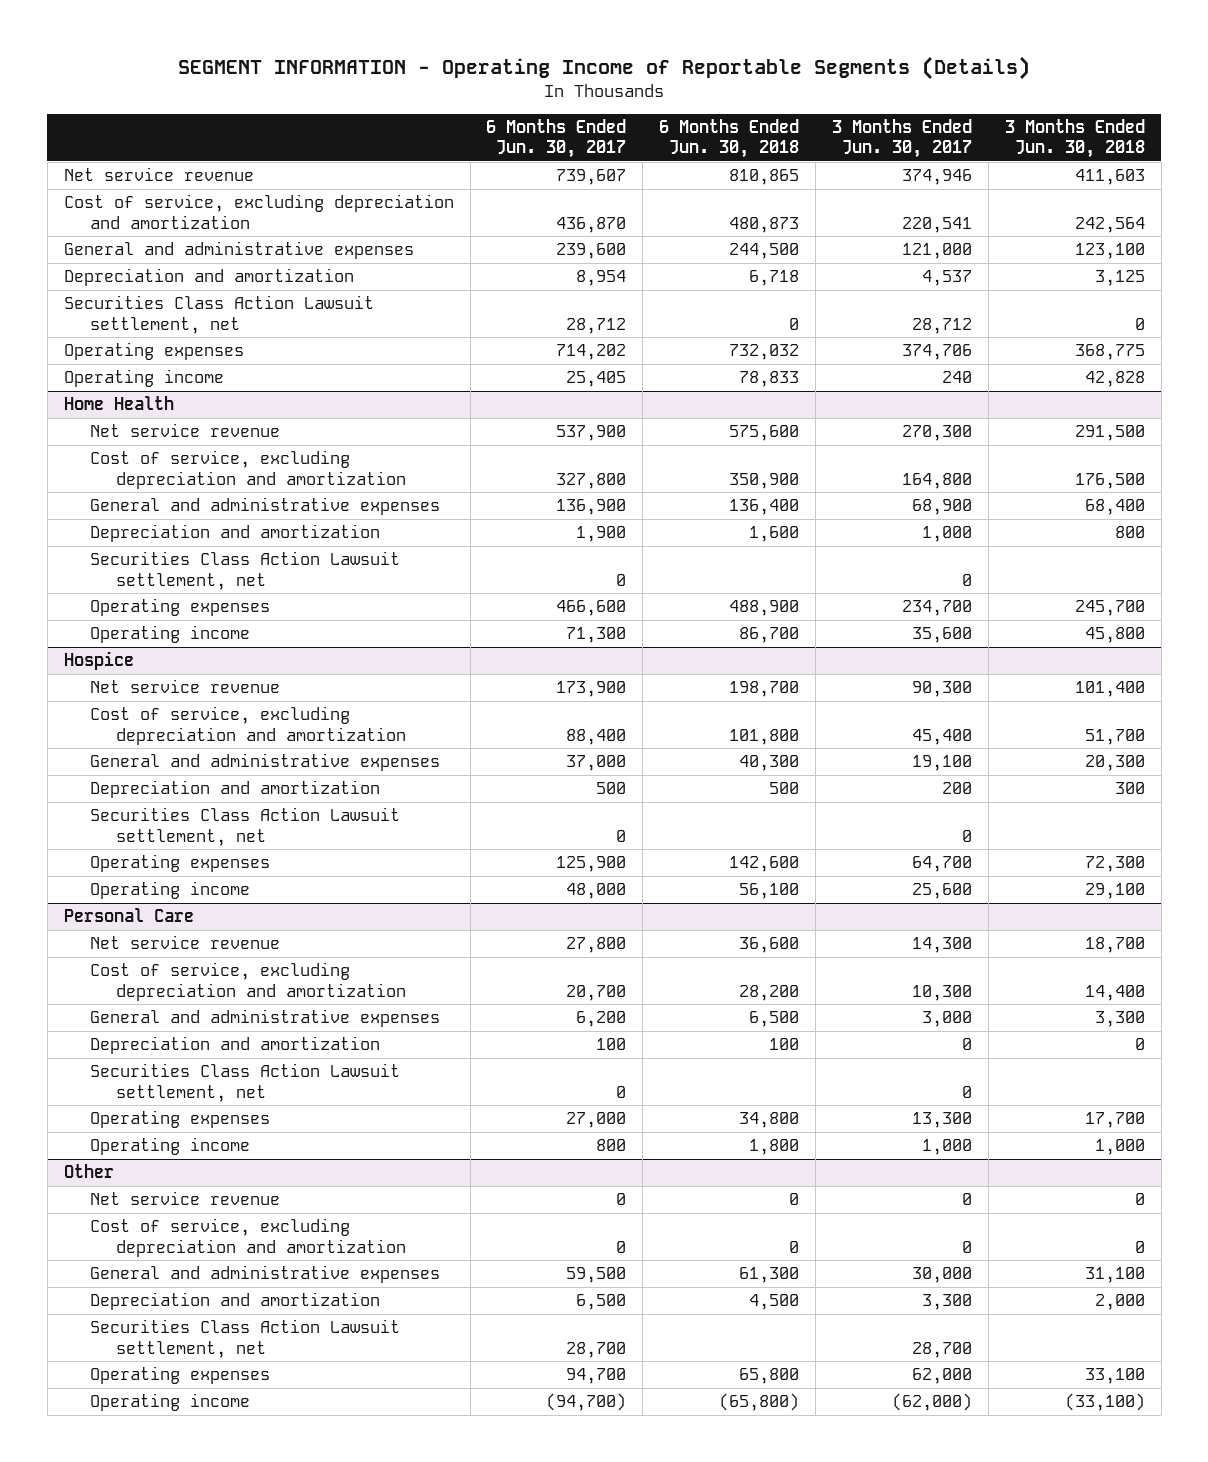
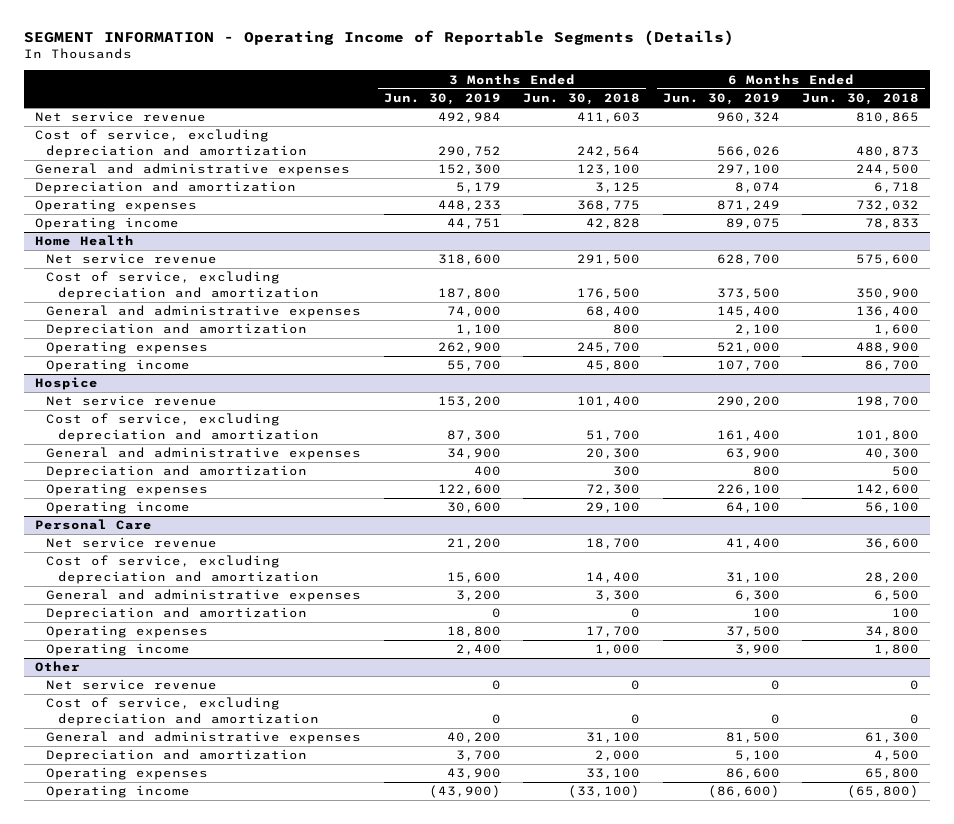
[486,119,627,159] 6 Months Ended Jun. 30, 2017 -> none
[831,119,972,159] 3 Months Ended Jun. 30, 2017 -> none
none -> [383,93,501,106] Jun. 30, 2019
none -> [662,93,780,106] Jun. 30, 2019
[63,295,374,334] Securities Class Action Lawsuit settlement, net -> none
[89,551,400,590] Securities Class Action Lawsuit settlement, net -> none
[89,807,400,846] Securities Class Action Lawsuit settlement, net -> none
[89,1063,400,1102] Securities Class Action Lawsuit settlement, net -> none
[89,1319,400,1358] Securities Class Action Lawsuit settlement, net -> none

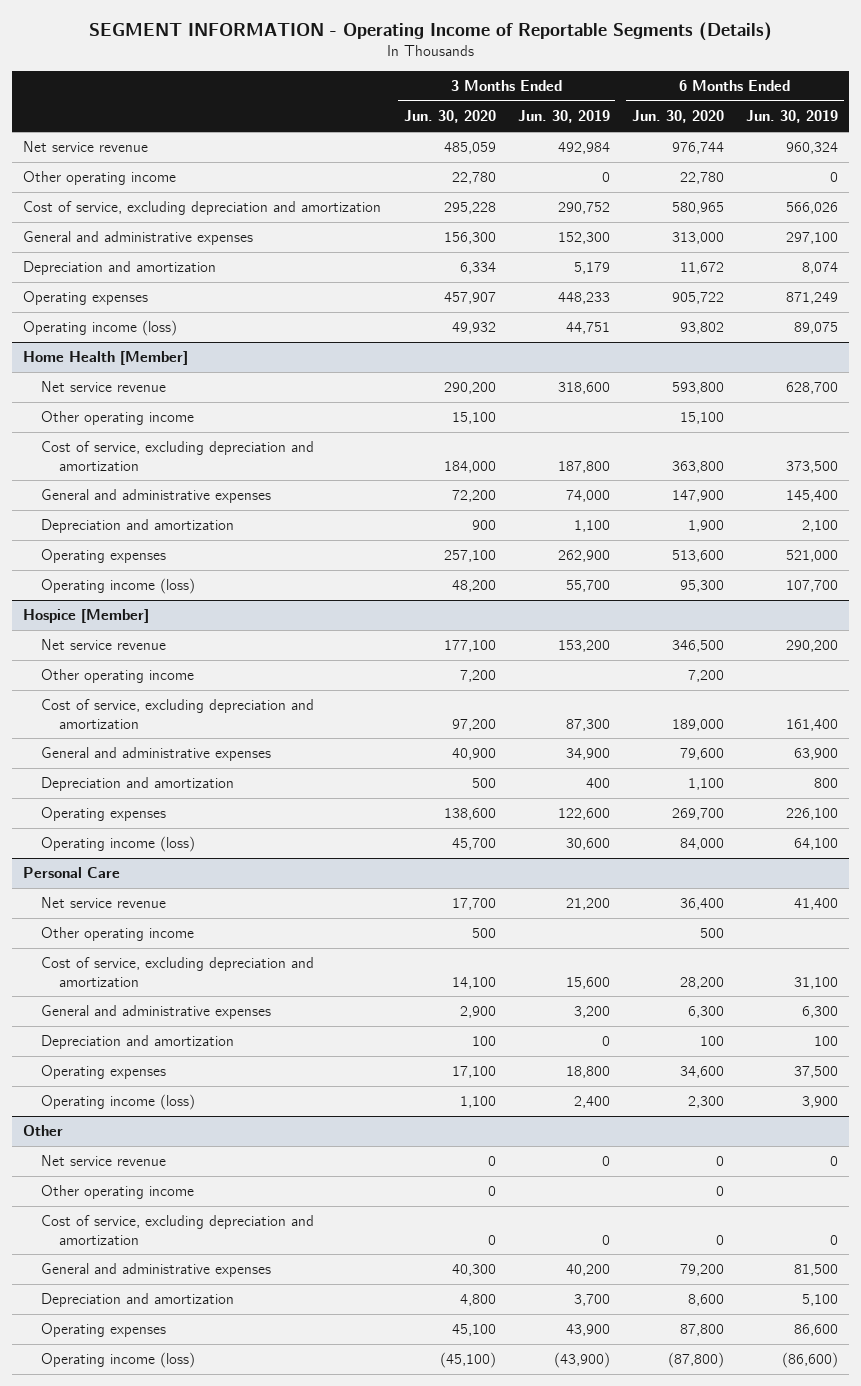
[523,93,641,106] Jun. 30, 2018 -> none
[802,93,920,106] Jun. 30, 2018 -> none
none -> [403,110,496,124] Jun. 30, 2020
none -> [631,110,724,124] Jun. 30, 2020
none -> [23,171,177,186] Other operating income
[34,217,179,231] Operating income -> [23,320,178,337] Operating income (loss)
[34,235,134,247] Home Health -> [23,351,189,366] Home Health [Member]
none -> [41,411,195,426] Other operating income
[46,359,191,373] Operating income -> [41,578,196,595] Operating income (loss)
[34,377,98,391] Hospice -> [23,609,150,624] Hospice [Member]
none -> [41,669,195,684] Other operating income
[46,501,191,515] Operating income -> [41,836,196,853] Operating income (loss)
none -> [41,927,195,942] Other operating income
[46,643,191,657] Operating income -> [41,1094,196,1111] Operating income (loss)
none -> [41,1185,195,1200] Other operating income
[46,785,191,799] Operating income -> [41,1352,196,1369] Operating income (loss)

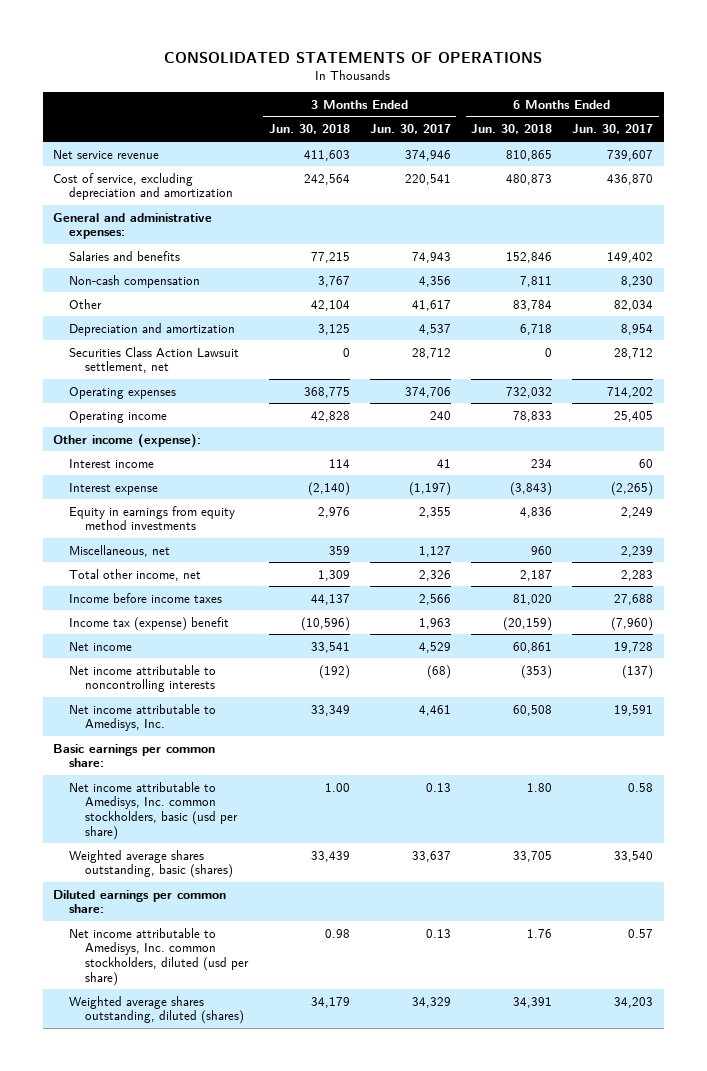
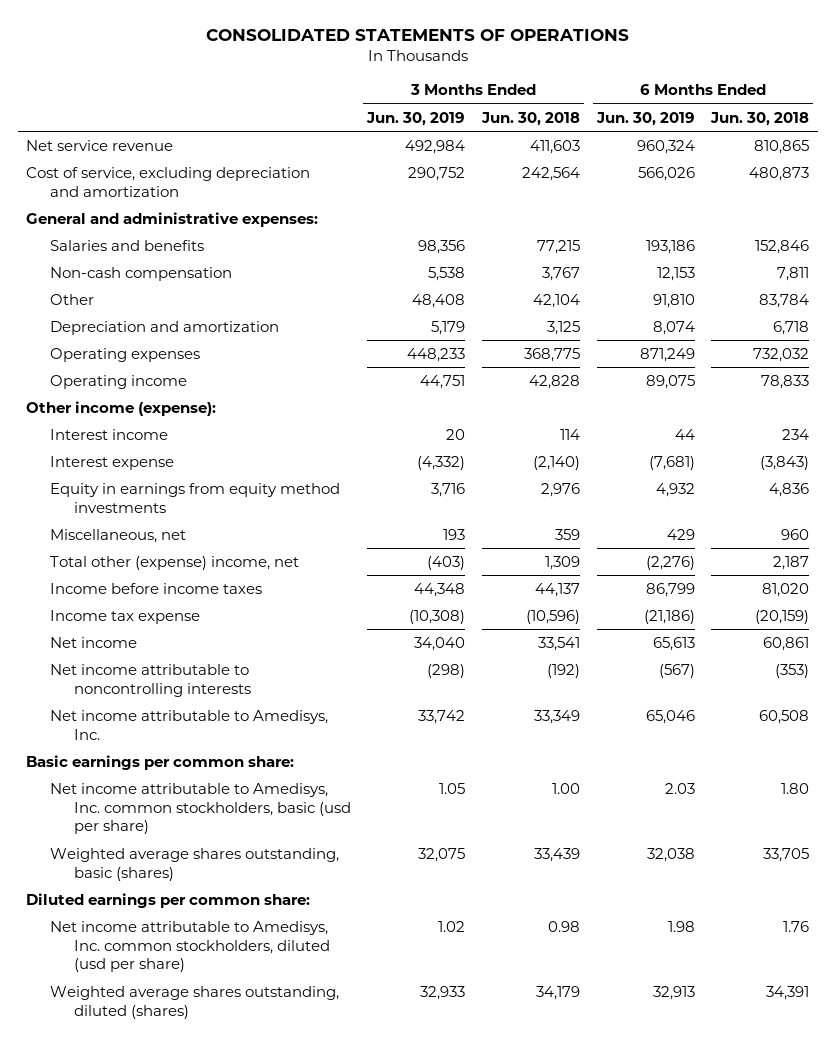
[369,124,451,135] Jun. 30, 2017 -> none
[572,124,654,135] Jun. 30, 2017 -> none
none -> [366,111,466,126] Jun. 30, 2019
none -> [595,111,695,126] Jun. 30, 2019
[69,346,240,374] Securities Class Action Lawsuit settlement, net -> none
[69,568,202,581] Total other income, net -> [50,555,300,570] Total other (expense) income, net
[69,616,230,631] Income tax (expense) benefit -> [50,609,201,624] Income tax expense

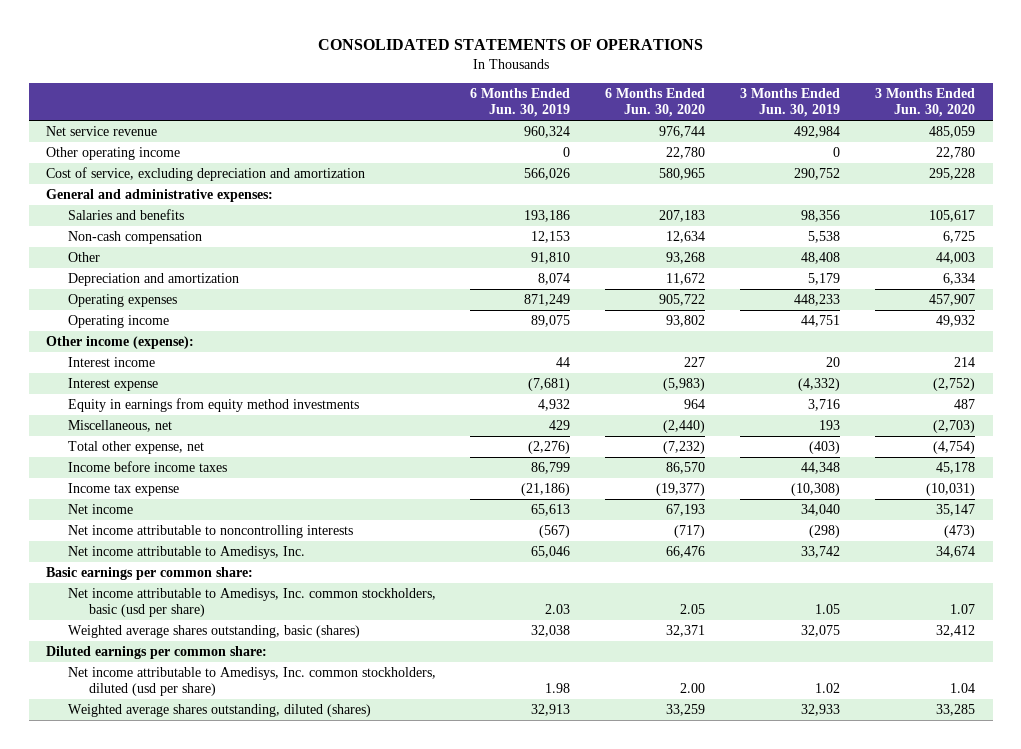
[481,111,581,126] Jun. 30, 2018 -> none
[710,111,810,126] Jun. 30, 2018 -> none
none -> [605,87,706,118] 6 Months Ended Jun. 30, 2020
none -> [875,87,976,118] 3 Months Ended Jun. 30, 2020
none -> [46,146,181,160] Other operating income
[50,555,300,570] Total other (expense) income, net -> [67,440,204,454] Total other expense, net

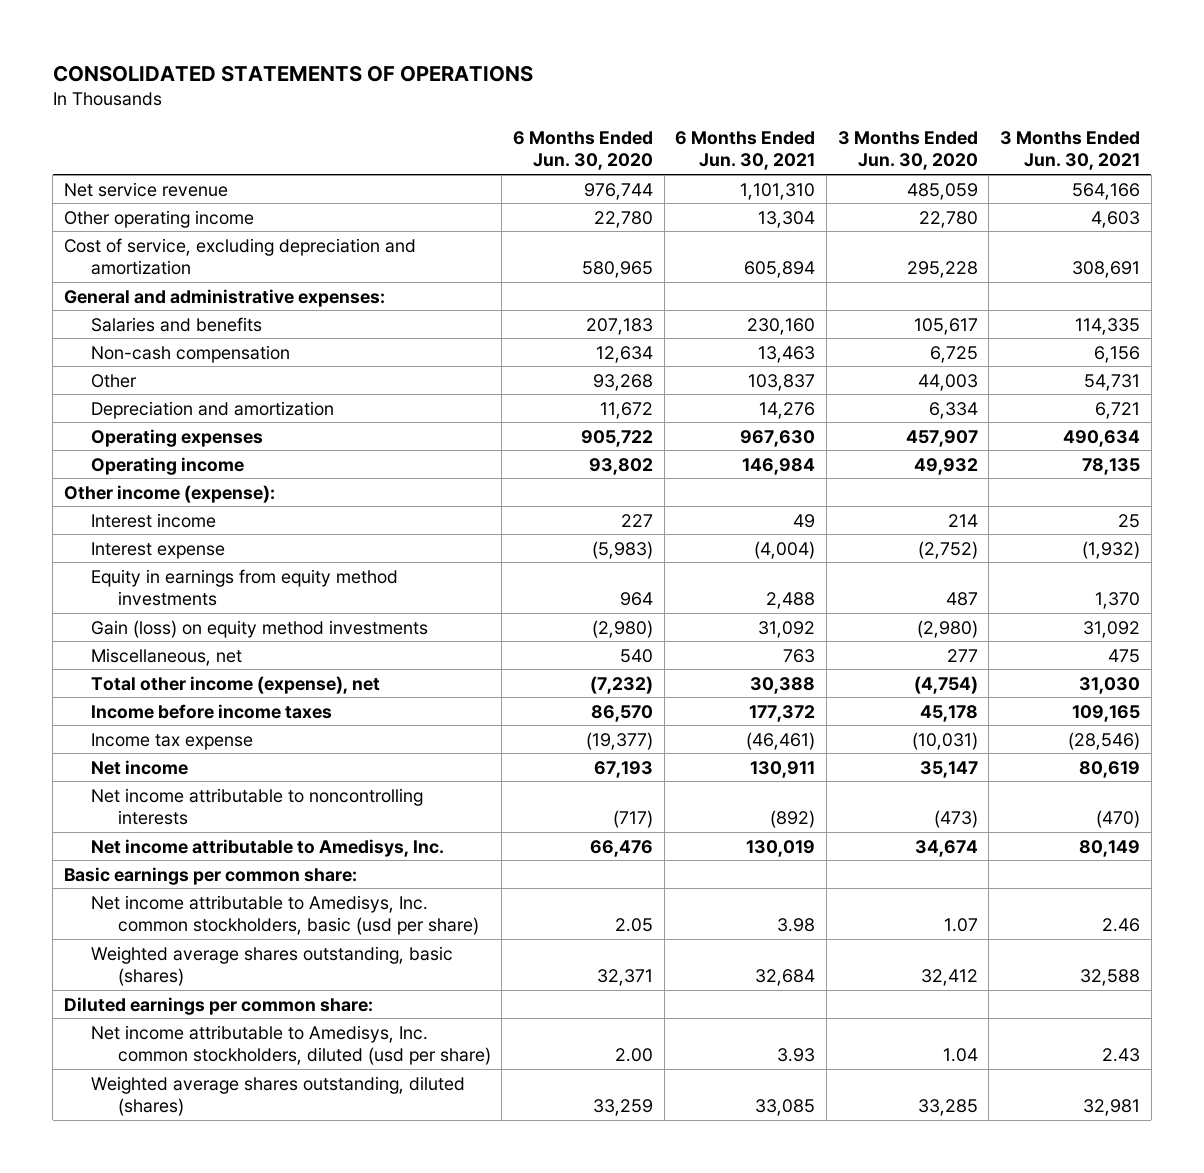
[470,87,571,118] 6 Months Ended Jun. 30, 2019 -> none
[740,87,841,118] 3 Months Ended Jun. 30, 2019 -> none
none -> [675,131,816,171] 6 Months Ended Jun. 30, 2021
none -> [1000,131,1141,171] 3 Months Ended Jun. 30, 2021
none -> [90,619,428,638] Gain (loss) on equity method investments
[663,419,706,433] (2,440) -> [620,648,654,663] 540
[933,419,976,433] (2,703) -> [946,648,978,662] 277
[67,440,204,454] Total other expense, net -> [90,675,380,694] Total other income (expense), net

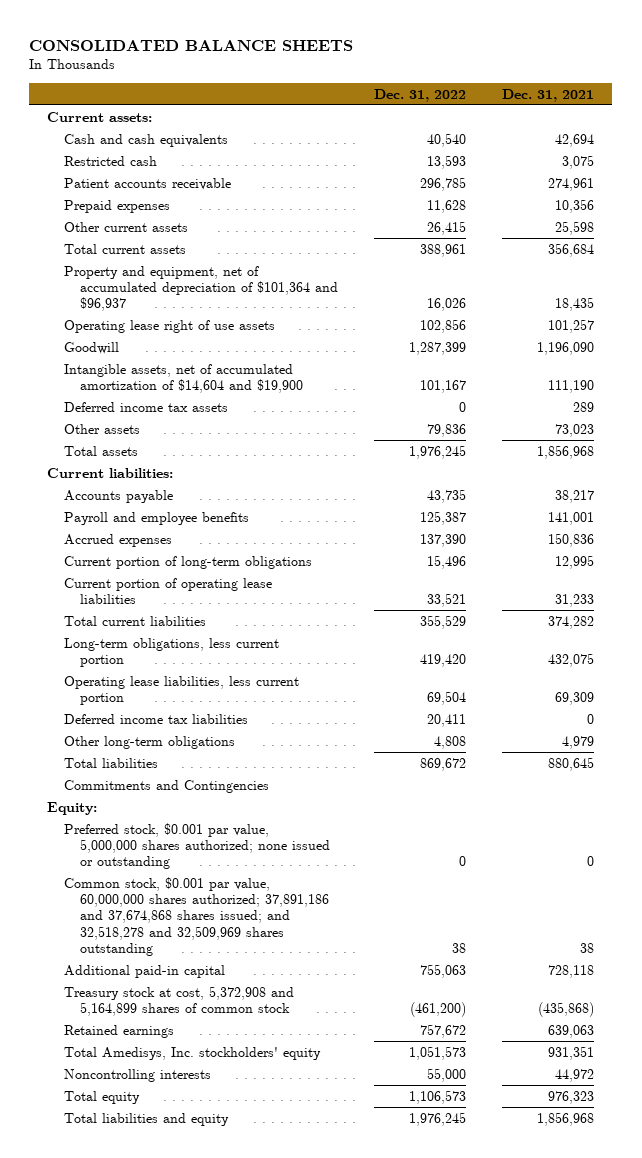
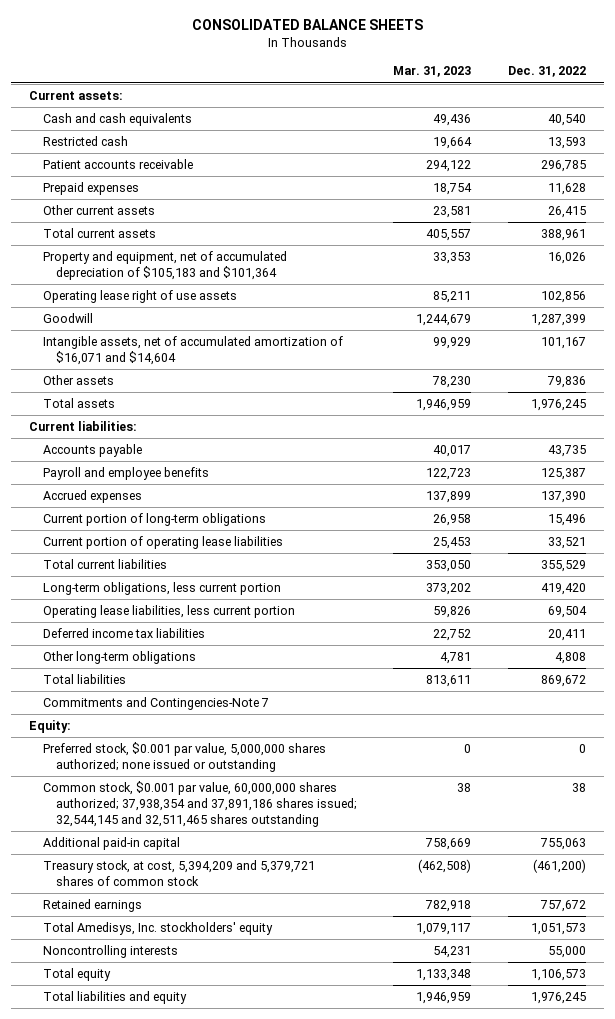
[502,88,595,102] Dec. 31, 2021 -> none
none -> [393,66,472,78] Mar. 31, 2023
[63,265,338,312] Property and equipment, net of accumulated depreciation of $101,364 and $96,937 -> [42,250,287,280] Property and equipment, net of accumulated depreciation of $105,183 and $101,364
[63,401,228,412] Deferred income tax assets -> none
[63,363,303,393] Intangible assets, net of accumulated amortization of $14,604 and $19,900 -> [42,335,343,365] Intangible assets, net of accumulated amortization of $16,071 and $14,604
[63,779,269,793] Commitments and Contingencies -> [42,696,269,710] Commitments and Contingencies-Note 7
[63,876,329,956] Common stock, $0.001 par value, 60,000,000 shares authorized; 37,891,186 and 37,674,868 shares issued; and 32,518,278 and 32,509,969 shares outstanding -> [42,780,357,827] Common stock, $0.001 par value, 60,000,000 shares authorized; 37,938,354 and 37,891,186 shares issued; 32,544,145 and 32,511,465 shares outstanding
[63,985,294,1016] Treasury stock at cost, 5,372,908 and 5,164,899 shares of common stock -> [42,859,315,886] Treasury stock, at cost, 5,394,209 and 5,379,721 shares of common stock

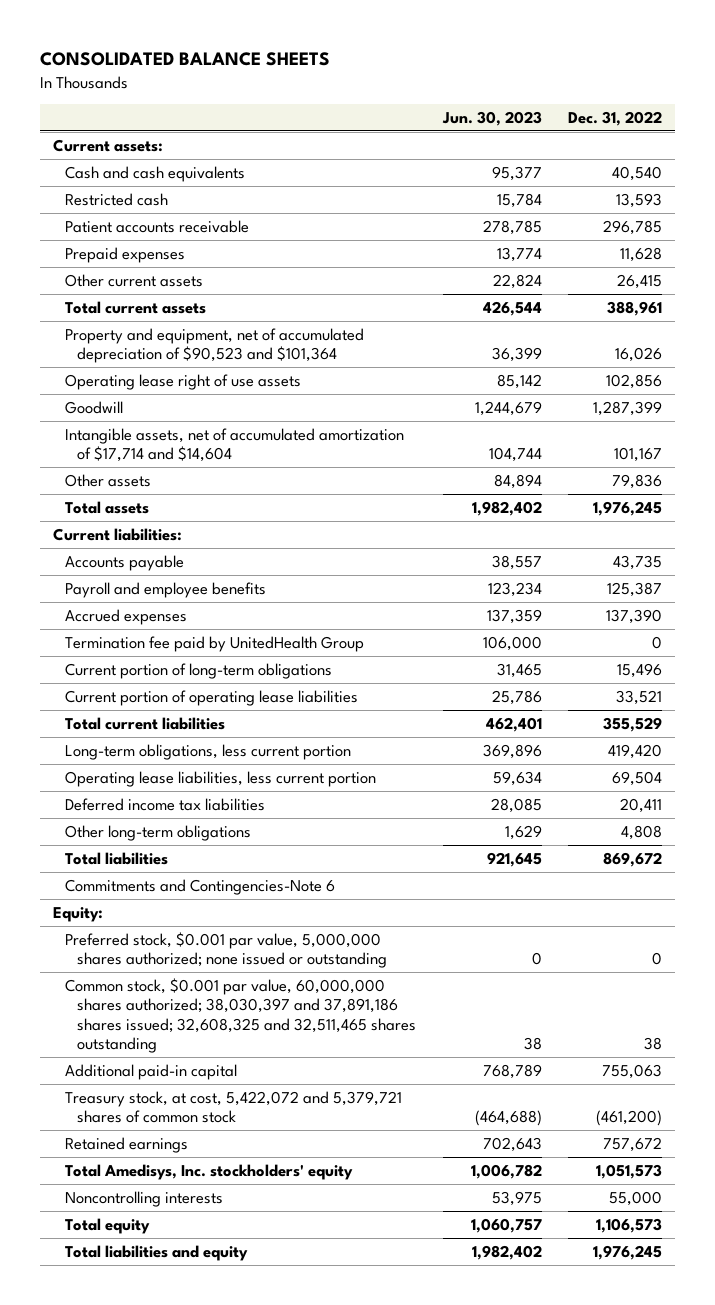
[393,66,472,78] Mar. 31, 2023 -> none
none -> [441,110,542,126] Jun. 30, 2023
[42,250,287,280] Property and equipment, net of accumulated depreciation of $105,183 and $101,364 -> [64,327,364,364] Property and equipment, net of accumulated depreciation of $90,523 and $101,364
[42,335,343,365] Intangible assets, net of accumulated amortization of $16,071 and $14,604 -> [64,427,404,463] Intangible assets, net of accumulated amortization of $17,714 and $14,604
none -> [64,635,364,652] Termination fee paid by UnitedHealth Group
[42,696,269,710] Commitments and Contingencies-Note 7 -> [64,878,335,895] Commitments and Contingencies-Note 6
[42,780,357,827] Common stock, $0.001 par value, 60,000,000 shares authorized; 37,938,354 and 37,891,186 shares issued; 32,544,145 and 32,511,465 shares outstanding -> [64,977,417,1054] Common stock, $0.001 par value, 60,000,000 shares authorized; 38,030,397 and 37,891,186 shares issued; 32,608,325 and 32,511,465 shares outstanding
[42,859,315,886] Treasury stock, at cost, 5,394,209 and 5,379,721 shares of common stock -> [64,1090,402,1124] Treasury stock, at cost, 5,422,072 and 5,379,721 shares of common stock

